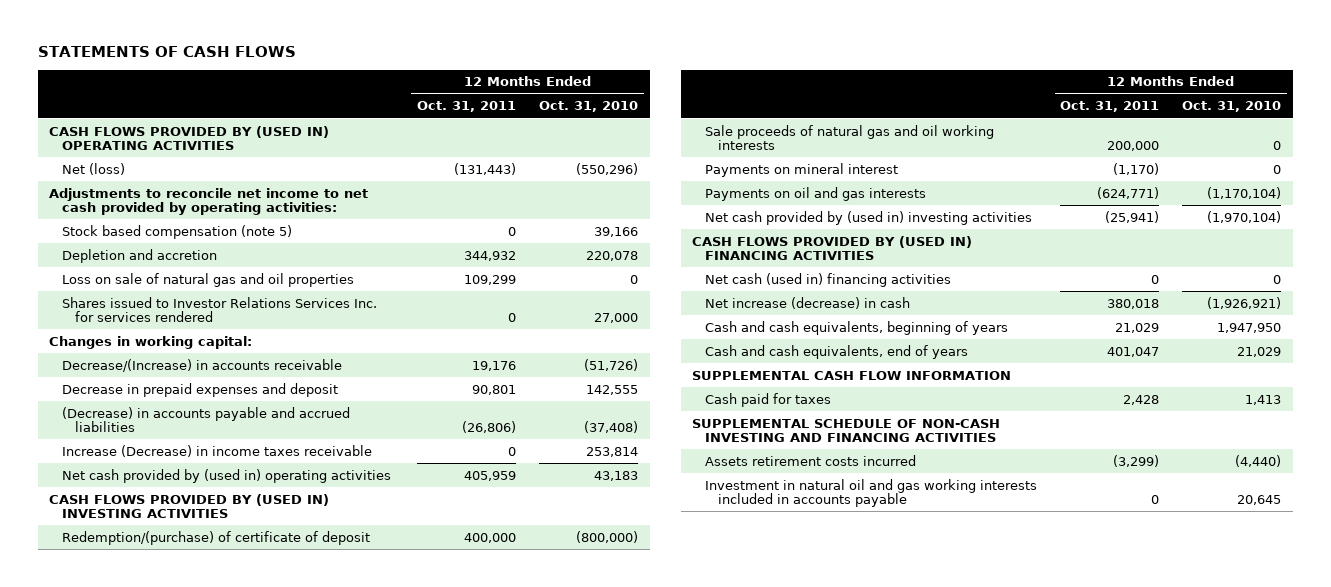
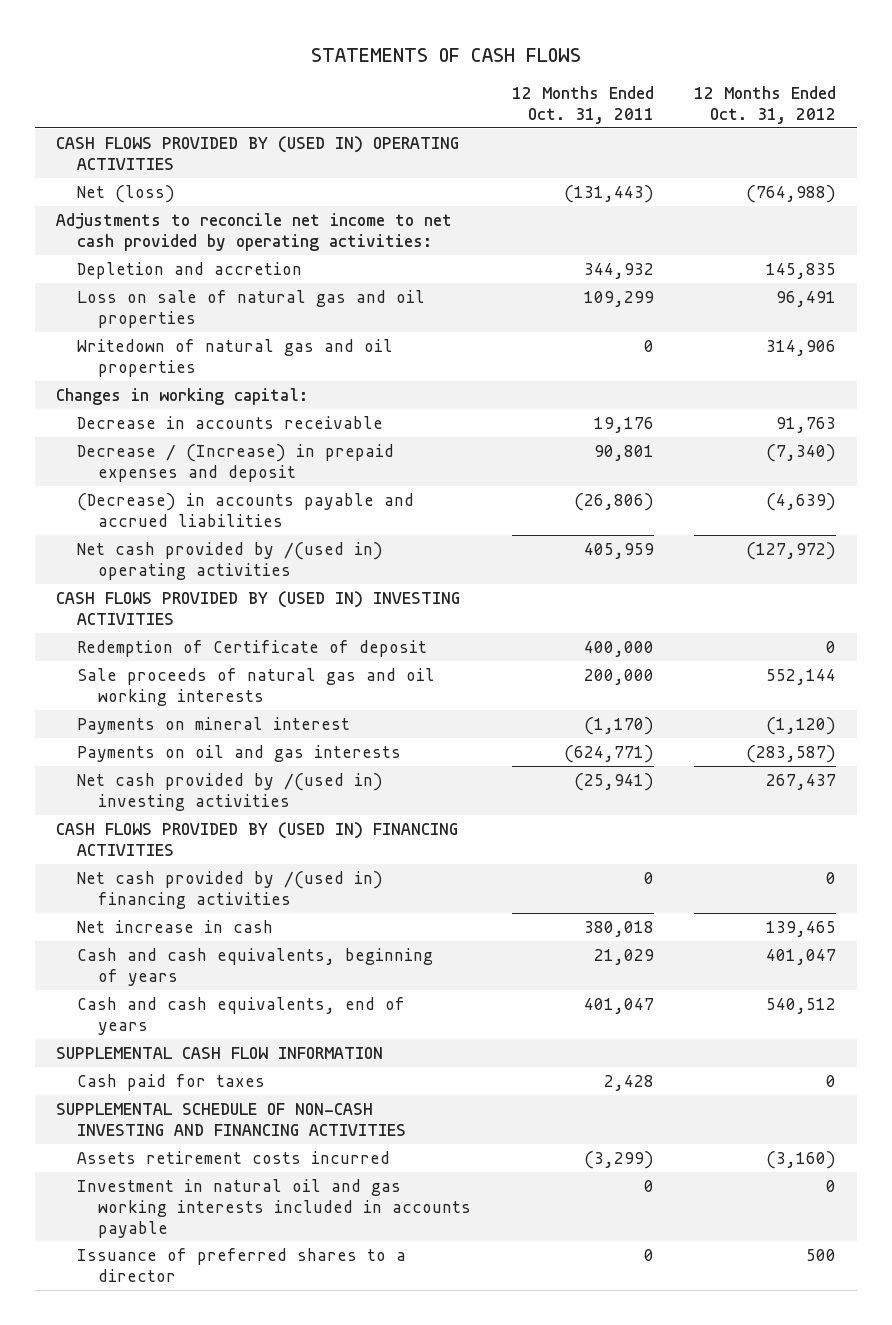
[539,101,639,113] Oct. 31, 2010 -> none
none -> [694,85,837,124] 12 Months Ended Oct. 31, 2012
[62,224,293,239] Stock based compensation (note 5) -> none
[62,296,378,323] Shares issued to Investor Relations Services Inc. for services rendered -> none
none -> [76,338,393,377] Writedown of natural gas and oil properties
[62,358,343,372] Decrease/(Increase) in accounts receivable -> [76,415,383,429] Decrease in accounts receivable
[62,382,339,397] Decrease in prepaid expenses and deposit -> [76,443,394,482] Decrease / (Increase) in prepaid expenses and deposit
[62,444,373,457] Increase (Decrease) in income taxes receivable -> none
[62,468,392,483] Net cash provided by (used in) operating activities -> [76,541,383,580] Net cash provided by /(used in) operating activities
[62,530,371,545] Redemption/(purchase) of certificate of deposit -> [76,639,427,657] Redemption of Certificate of deposit
[705,210,1033,225] Net cash provided by (used in) investing activities -> [76,772,383,811] Net cash provided by /(used in) investing activities
[705,272,952,287] Net cash (used in) financing activities -> [76,870,383,909] Net cash provided by /(used in) financing activities
[705,296,911,309] Net increase (decrease) in cash -> [76,919,273,933] Net increase in cash
none -> [76,1247,406,1282] Issuance of preferred shares to a director

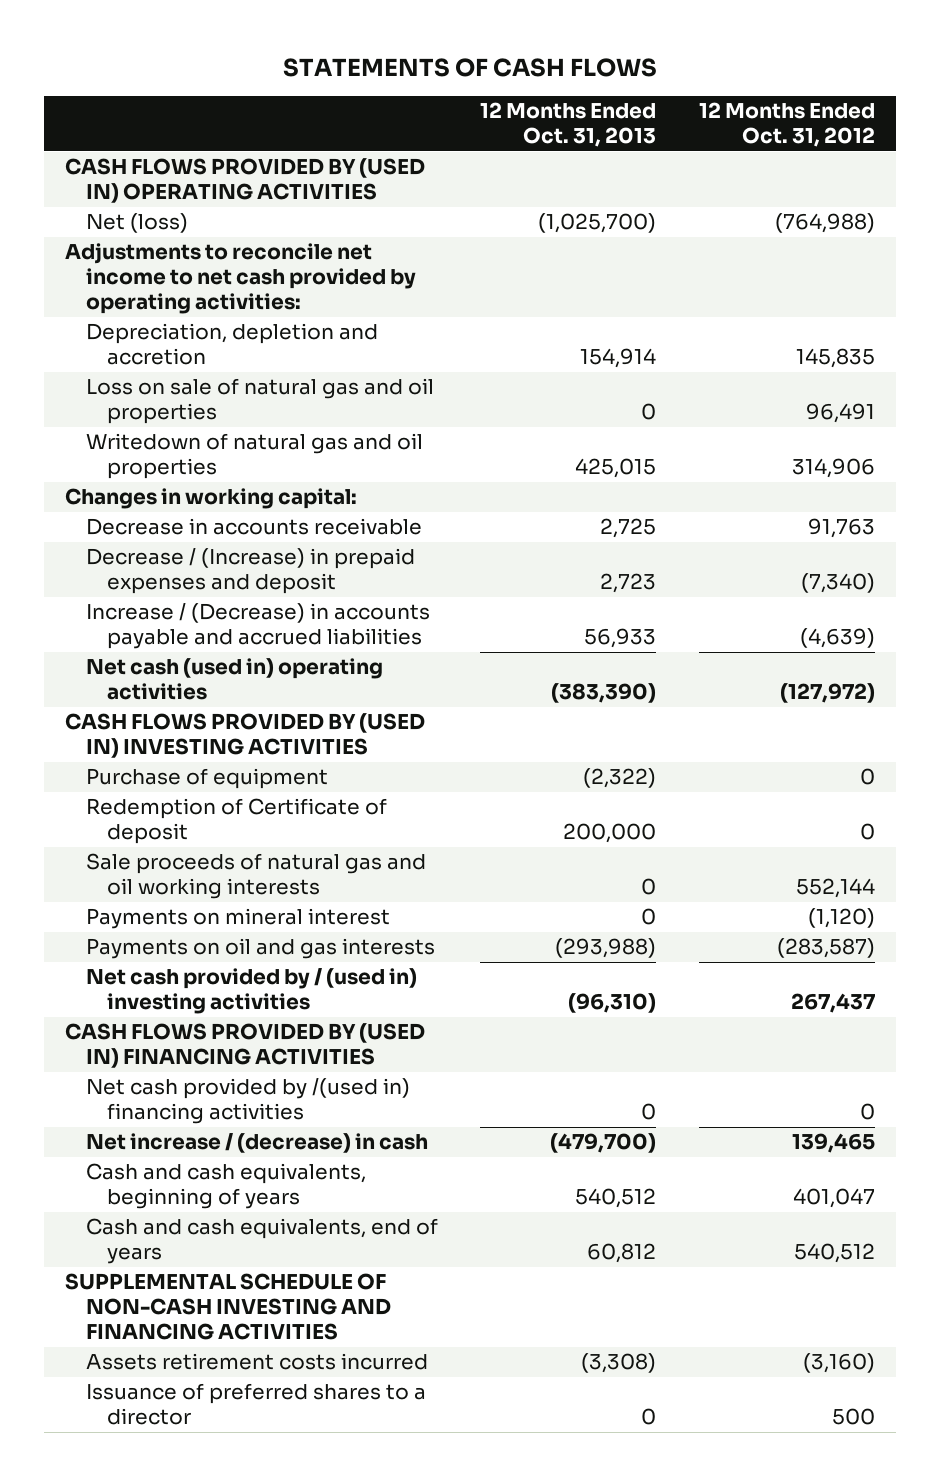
[511,85,654,124] 12 Months Ended Oct. 31, 2011 -> none
none -> [480,102,657,148] 12 Months Ended Oct. 31, 2013
[76,261,302,279] Depletion and accretion -> [86,323,379,366] Depreciation, depletion and accretion
[76,492,414,527] (Decrease) in accounts payable and accrued liabilities -> [86,603,431,650] Increase / (Decrease) in accounts payable and accrued liabilities
[76,541,383,580] Net cash provided by /(used in) operating activities -> [86,658,384,701] Net cash (used in) operating activities
none -> [86,768,329,790] Purchase of equipment
[76,772,383,811] Net cash provided by /(used in) investing activities -> [86,968,418,1015] Net cash provided by / (used in) investing activities
[76,919,273,933] Net increase in cash -> [86,1133,429,1154] Net increase / (decrease) in cash
[55,1046,383,1059] SUPPLEMENTAL CASH FLOW INFORMATION -> none
[76,1073,265,1091] Cash paid for taxes -> none
[76,1178,472,1238] Investment in natural oil and gas working interests included in accounts payable -> none

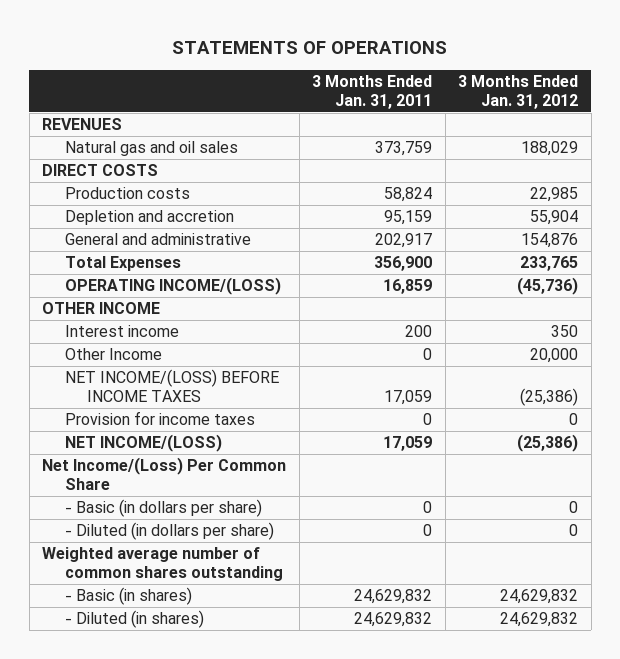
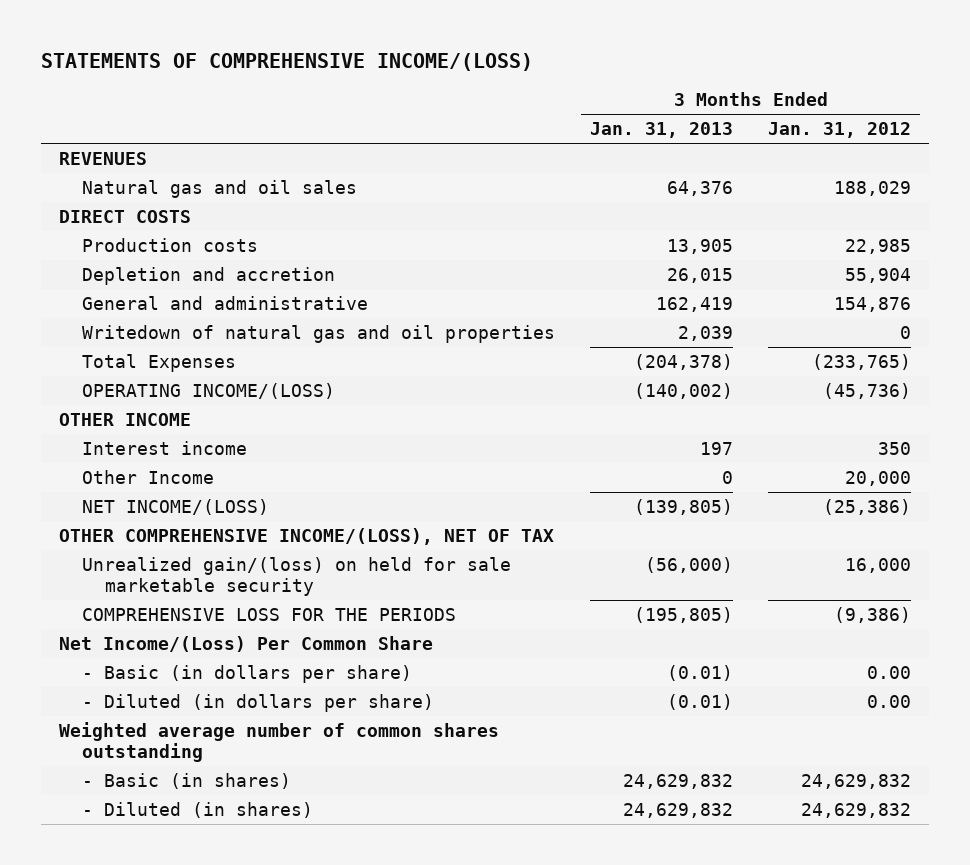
[172,40,448,54] STATEMENTS OF OPERATIONS -> [41,53,534,72] STATEMENTS OF COMPREHENSIVE INCOME/(LOSS)
[312,75,433,109] 3 Months Ended Jan. 31, 2011 -> none
none -> [590,122,734,139] Jan. 31, 2013
none -> [81,324,555,343] Writedown of natural gas and oil properties
[520,256,579,272] 233,765 -> [812,353,912,370] (233,765)
[64,369,279,403] NET INCOME/(LOSS) BEFORE INCOME TAXES -> none
[64,411,255,426] Provision for income taxes -> none
none -> [58,527,554,545] OTHER COMPREHENSIVE INCOME/(LOSS), NET OF TAX
none -> [81,556,511,596] Unrealized gain/(loss) on held for sale marketable security
none -> [81,607,456,621] COMPREHENSIVE LOSS FOR THE PERIODS
[569,501,579,514] 0 -> [867,665,912,679] 0.00
[569,524,579,537] 0 -> [867,694,912,708] 0.00

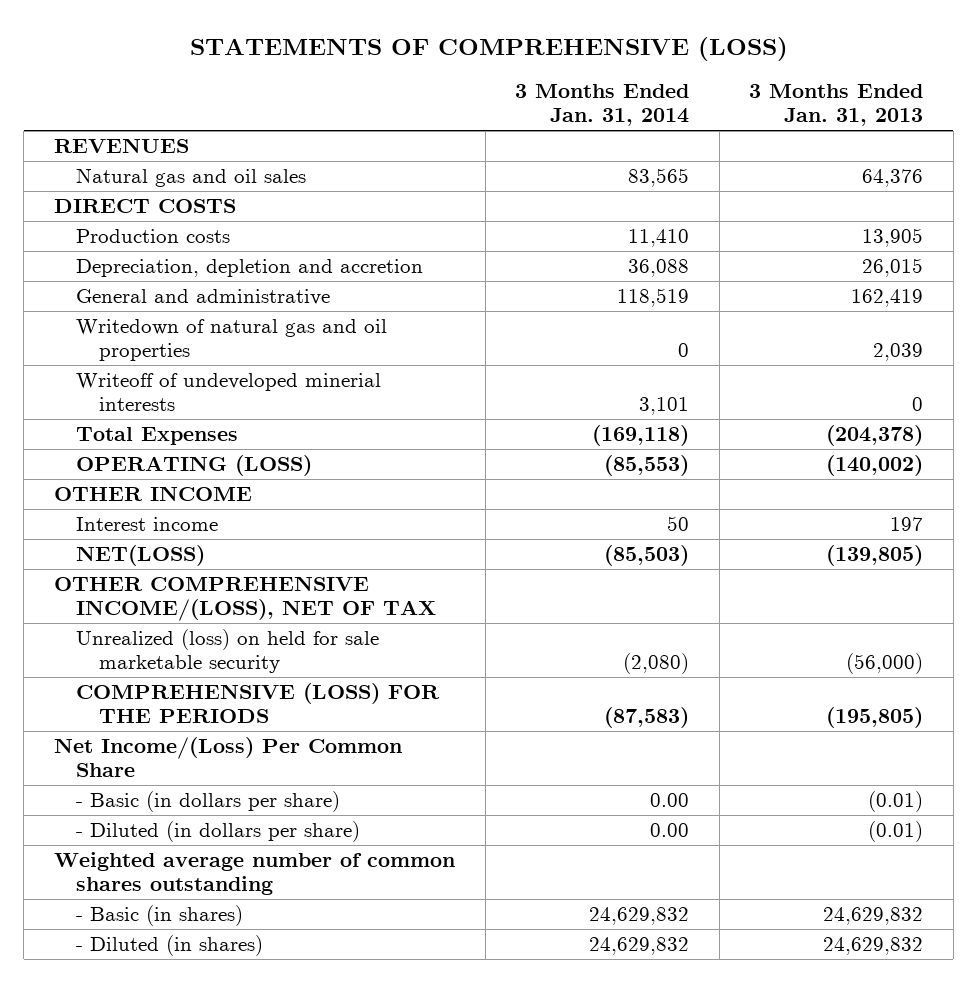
[41,53,534,72] STATEMENTS OF COMPREHENSIVE INCOME/(LOSS) -> [189,37,788,62] STATEMENTS OF COMPREHENSIVE (LOSS)
[768,122,912,139] Jan. 31, 2012 -> none
none -> [515,83,690,127] 3 Months Ended Jan. 31, 2014
[81,266,335,285] Depletion and accretion -> [76,259,424,278] Depreciation, depletion and accretion
none -> [76,373,382,412] Writeoff of undeveloped minerial interests
[81,382,335,399] OPERATING INCOME/(LOSS) -> [76,455,313,477] OPERATING (LOSS)
[81,469,214,484] Other Income -> none
[81,498,269,515] NET INCOME/(LOSS) -> [76,545,206,567] NET(LOSS)
[81,556,511,596] Unrealized gain/(loss) on held for sale marketable security -> [76,629,380,674] Unrealized (loss) on held for sale marketable security
[81,607,456,621] COMPREHENSIVE LOSS FOR THE PERIODS -> [76,683,441,724] COMPREHENSIVE (LOSS) FOR THE PERIODS

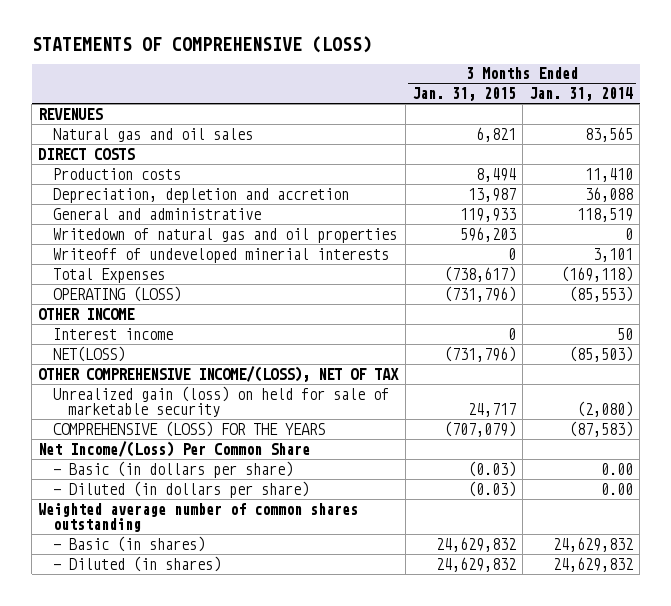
[749,83,924,127] 3 Months Ended Jan. 31, 2013 -> none
none -> [411,87,516,102] Jan. 31, 2015
[76,629,380,674] Unrealized (loss) on held for sale marketable security -> [53,385,390,418] Unrealized gain (loss) on held for sale of marketable security
[76,683,441,724] COMPREHENSIVE (LOSS) FOR THE PERIODS -> [53,420,326,437] COMPREHENSIVE (LOSS) FOR THE YEARS

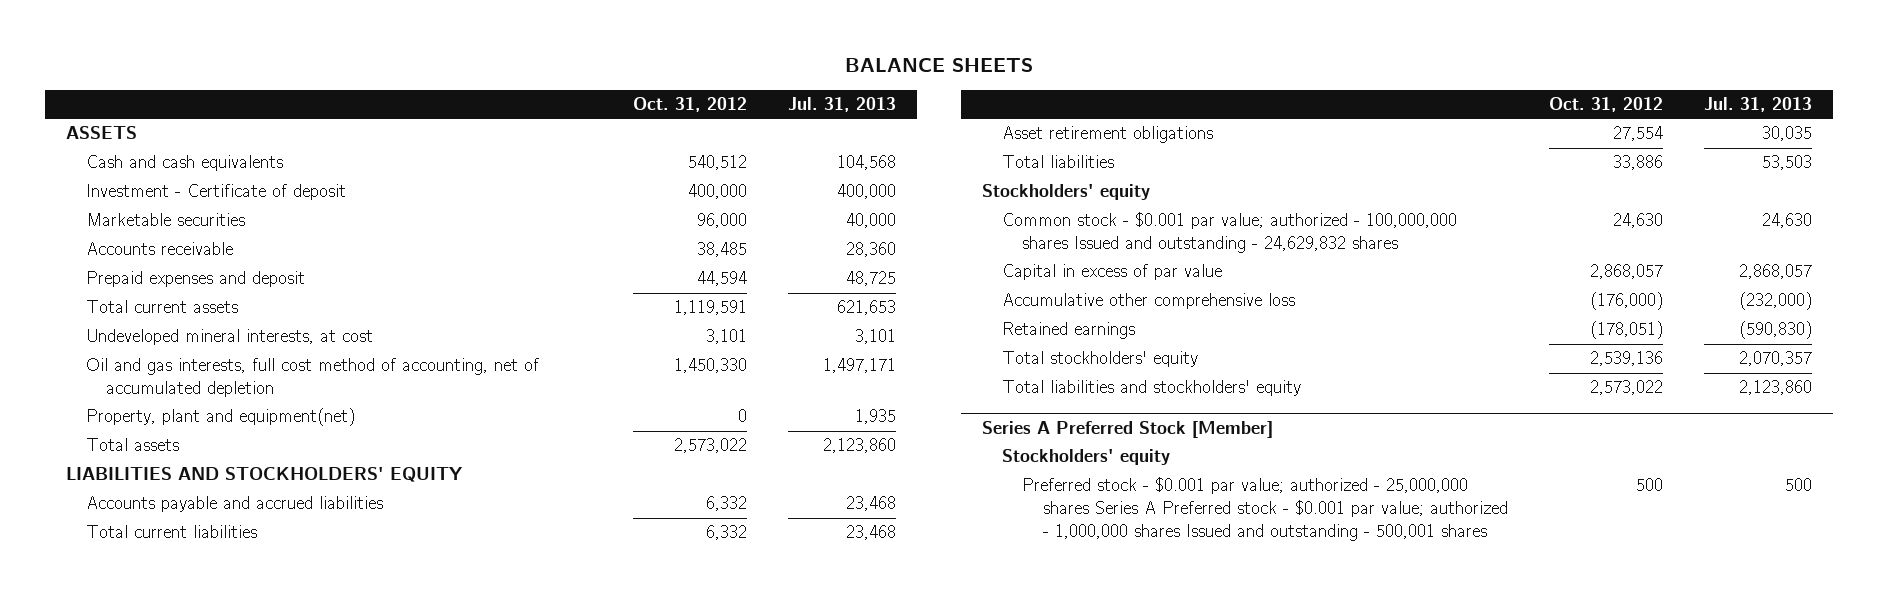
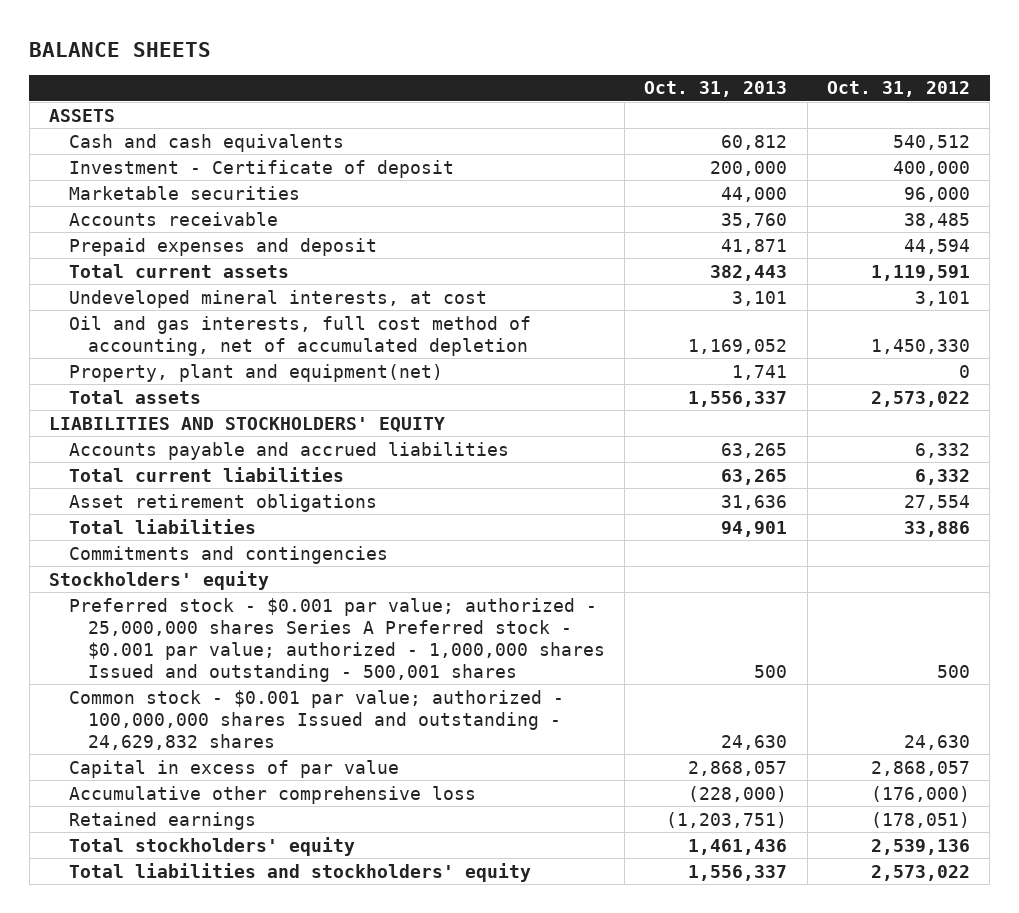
[788,97,897,113] Jul. 31, 2013 -> none
none -> [644,81,788,98] Oct. 31, 2013
none -> [68,545,388,564] Commitments and contingencies
none -> [68,597,606,682] Preferred stock - $0.001 par value; authorized - 25,000,000 shares Series A Preferred stock - $0.001 par value; authorized - 1,000,000 shares Issued and outstanding - 500,001 shares
[981,420,1273,438] Series A Preferred Stock [Member] -> none
[1001,449,1170,466] Stockholders' equity -> none
[1022,477,1508,541] Preferred stock - $0.001 par value; authorized - 25,000,000 shares Series A Preferred stock - $0.001 par value; authorized - 1,000,000 shares Issued and outstanding - 500,001 shares -> none

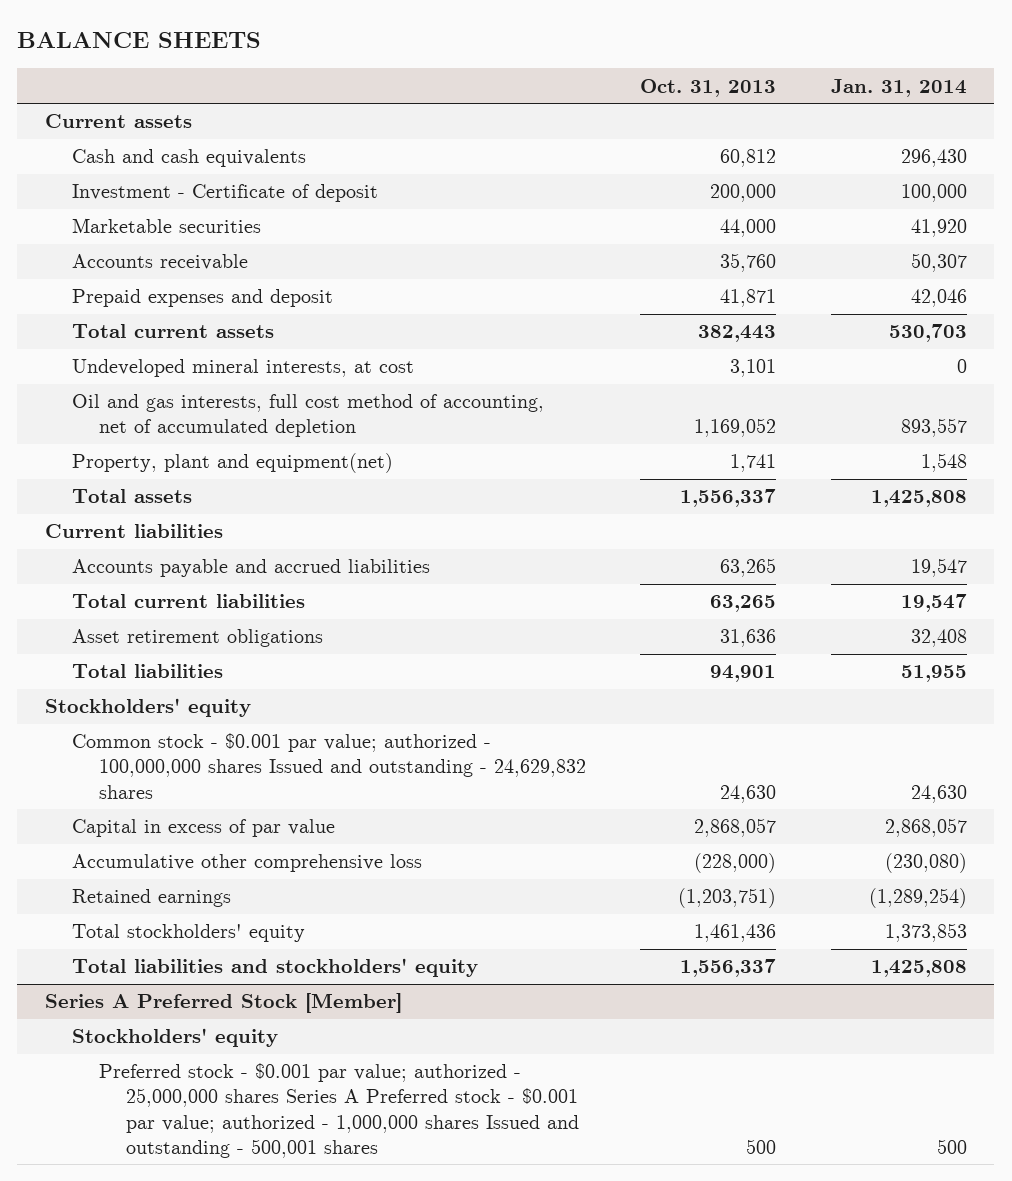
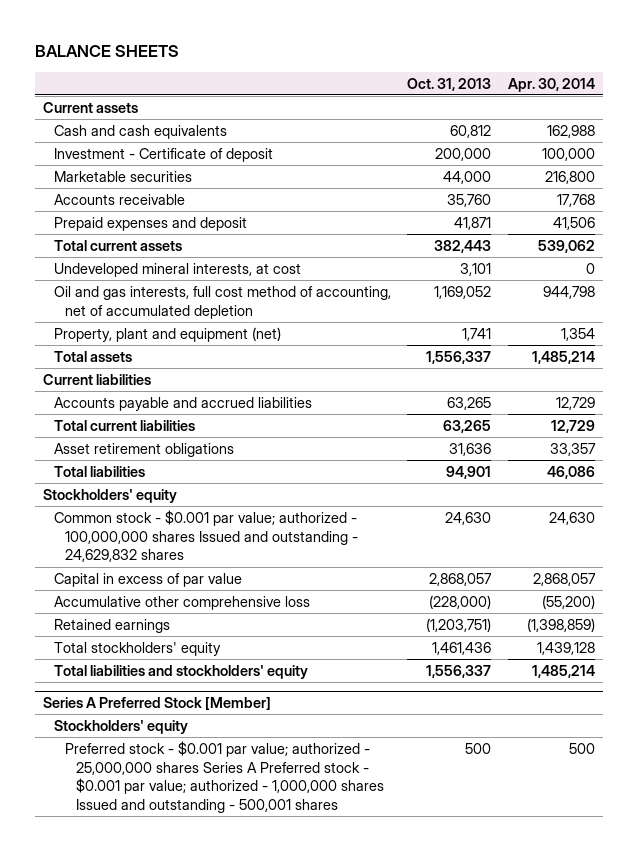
[830,78,967,97] Jan. 31, 2014 -> none
none -> [507,77,595,92] Apr. 30, 2014
[71,453,393,474] Property, plant and equipment(net) -> [54,326,282,342] Property, plant and equipment (net)

